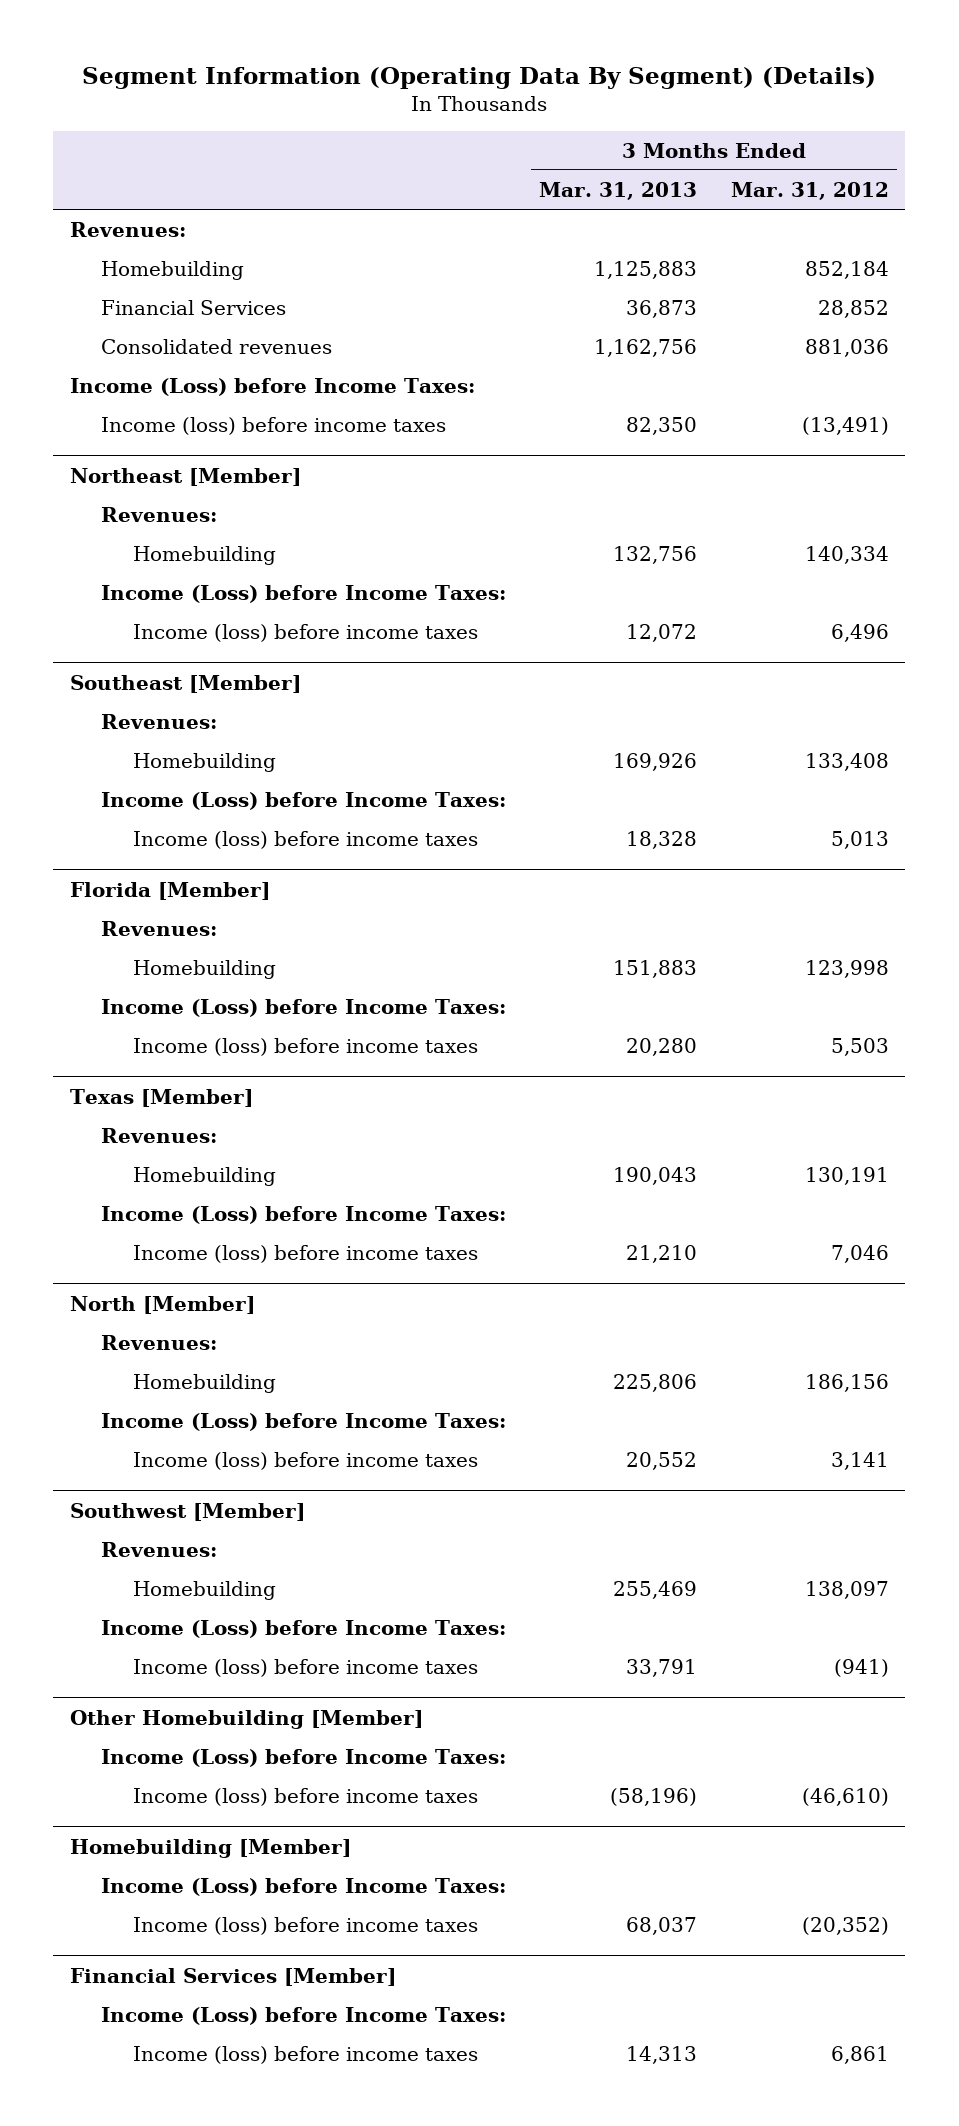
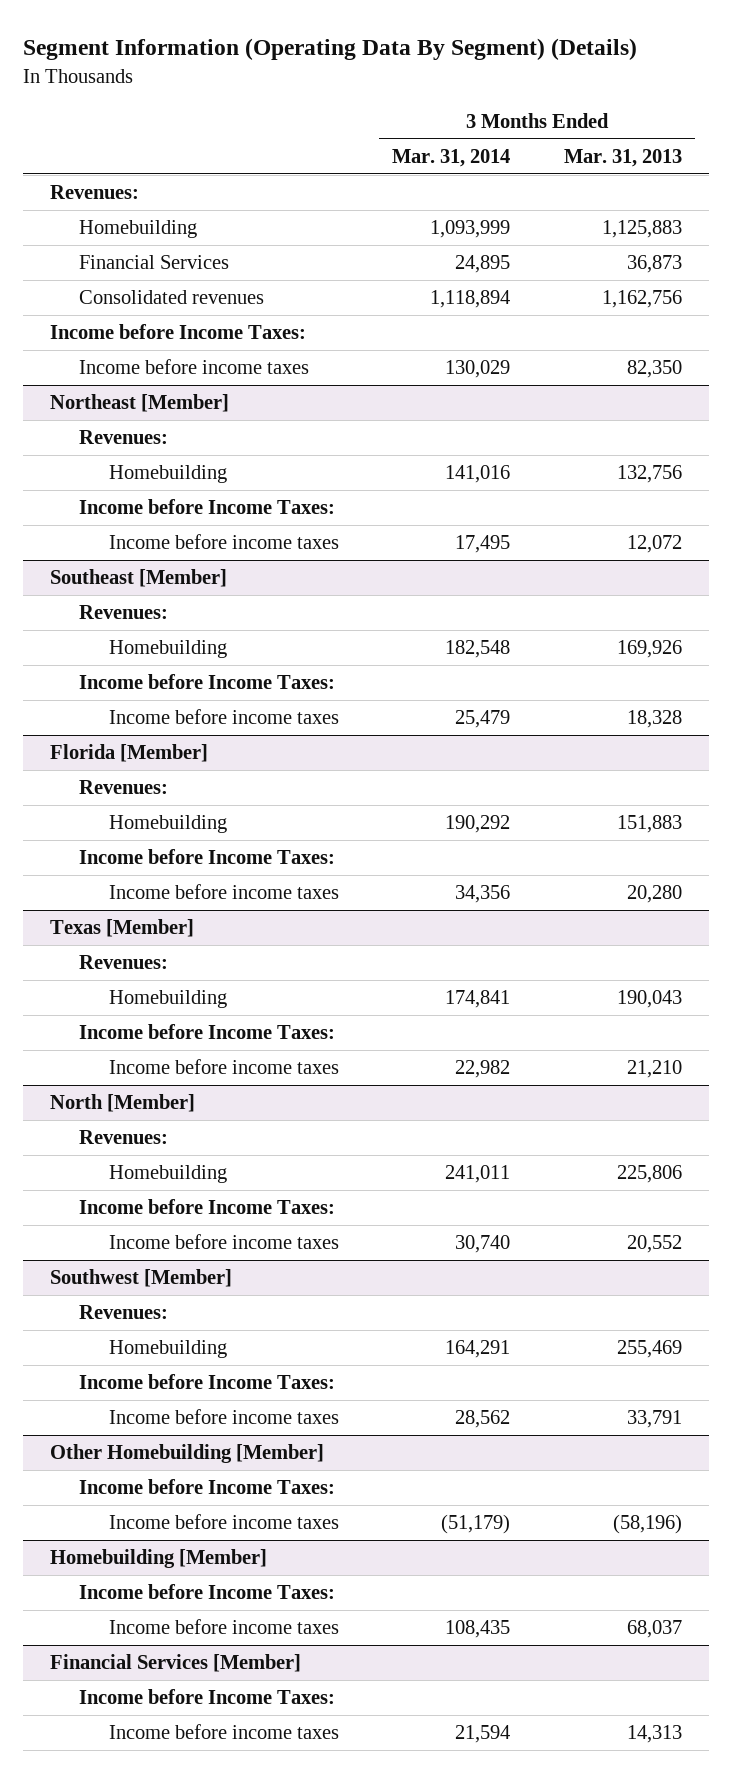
[730,181,889,200] Mar. 31, 2012 -> none
none -> [392,148,511,167] Mar. 31, 2014
[69,377,475,396] Income (Loss) before Income Taxes: -> [49,324,306,340] Income before Income Taxes:
[101,416,447,435] Income (loss) before income taxes -> [79,359,310,375] Income before income taxes
[101,584,507,603] Income (Loss) before Income Taxes: -> [79,499,336,515] Income before Income Taxes:
[132,623,478,642] Income (loss) before income taxes -> [108,534,339,550] Income before income taxes
[101,791,507,810] Income (Loss) before Income Taxes: -> [79,674,336,690] Income before Income Taxes:
[132,830,478,849] Income (loss) before income taxes -> [108,709,339,725] Income before income taxes
[101,998,507,1017] Income (Loss) before Income Taxes: -> [79,849,336,865] Income before Income Taxes:
[132,1037,478,1056] Income (loss) before income taxes -> [108,884,339,900] Income before income taxes
[101,1205,507,1224] Income (Loss) before Income Taxes: -> [79,1024,336,1040] Income before Income Taxes:
[132,1244,478,1263] Income (loss) before income taxes -> [108,1059,339,1075] Income before income taxes
[101,1412,507,1431] Income (Loss) before Income Taxes: -> [79,1199,336,1215] Income before Income Taxes:
[132,1451,478,1470] Income (loss) before income taxes -> [108,1234,339,1250] Income before income taxes
[101,1619,507,1638] Income (Loss) before Income Taxes: -> [79,1374,336,1390] Income before Income Taxes:
[132,1658,478,1677] Income (loss) before income taxes -> [108,1409,339,1425] Income before income taxes
[101,1748,507,1767] Income (Loss) before Income Taxes: -> [79,1479,336,1495] Income before Income Taxes:
[132,1787,478,1806] Income (loss) before income taxes -> [108,1514,339,1530] Income before income taxes
[101,1877,507,1896] Income (Loss) before Income Taxes: -> [79,1584,336,1600] Income before Income Taxes:
[132,1916,478,1935] Income (loss) before income taxes -> [108,1619,339,1635] Income before income taxes
[101,2006,507,2025] Income (Loss) before Income Taxes: -> [79,1689,336,1705] Income before Income Taxes:
[132,2045,478,2064] Income (loss) before income taxes -> [108,1724,339,1740] Income before income taxes

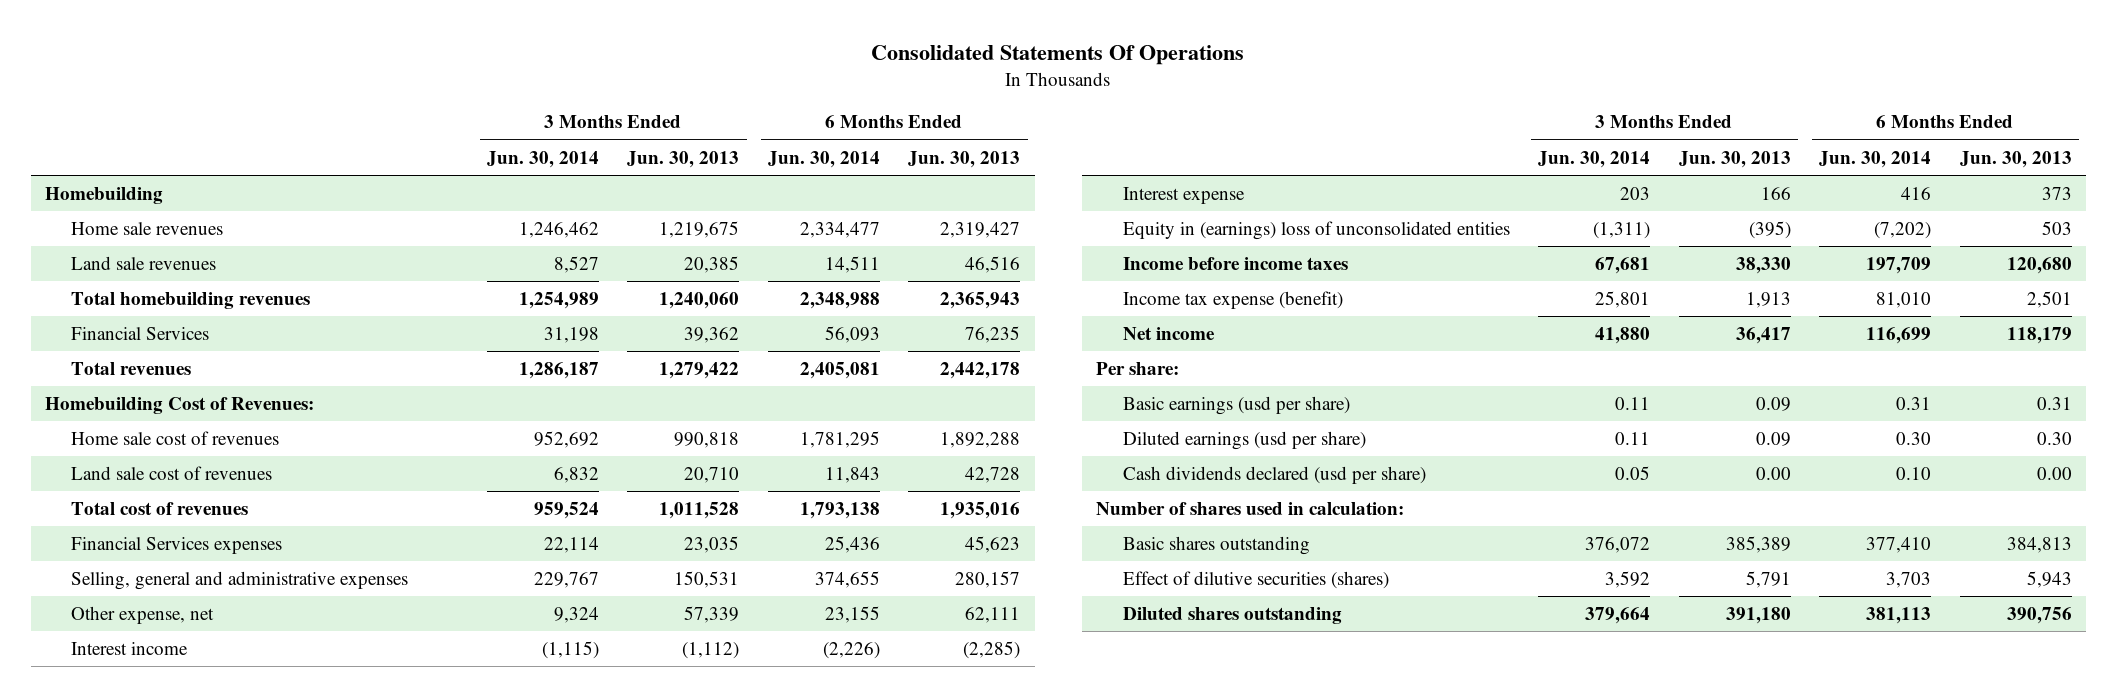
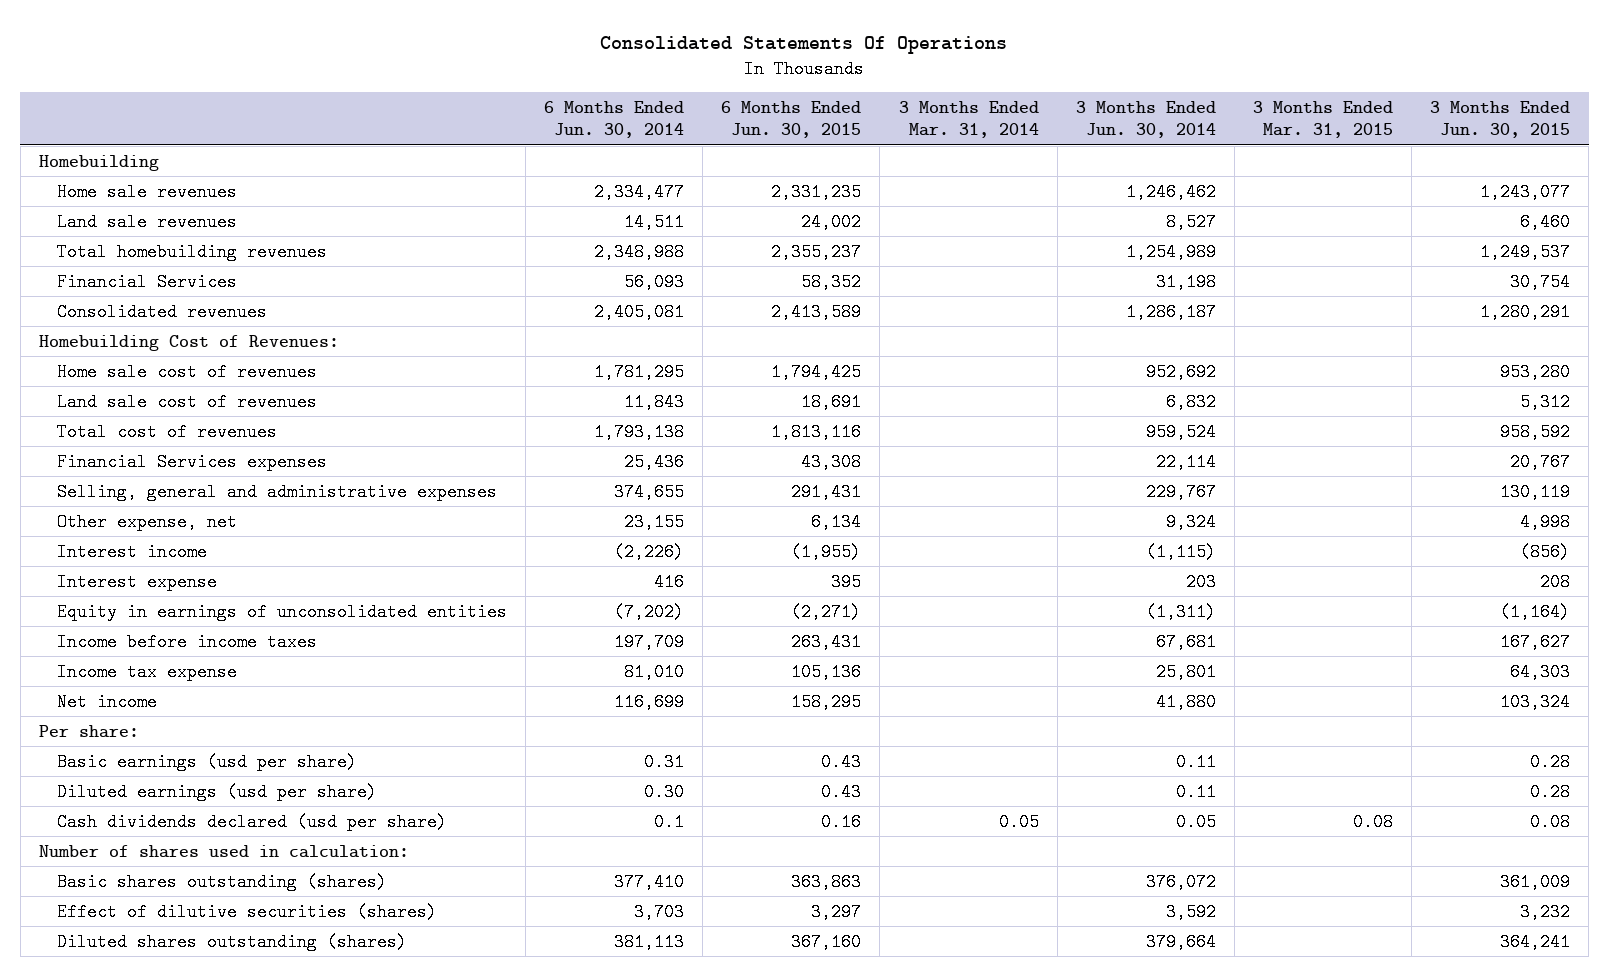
[627,150,740,168] Jun. 30, 2013 -> none
[908,150,1021,168] Jun. 30, 2013 -> none
none -> [721,100,862,139] 6 Months Ended Jun. 30, 2015
none -> [898,100,1039,139] 3 Months Ended Mar. 31, 2014
none -> [1252,100,1393,139] 3 Months Ended Mar. 31, 2015
none -> [1430,100,1571,139] 3 Months Ended Jun. 30, 2015
[71,361,192,375] Total revenues -> [56,302,267,321] Consolidated revenues
[1122,220,1510,240] Equity in (earnings) loss of unconsolidated entities -> [56,602,507,621] Equity in earnings of unconsolidated entities
[1122,290,1343,309] Income tax expense (benefit) -> [56,662,237,681] Income tax expense
[1896,466,1932,480] 0.10 -> [654,812,685,831] 0.1
[1122,535,1310,555] Basic shares outstanding -> [56,872,387,891] Basic shares outstanding (shares)
[1122,606,1342,624] Diluted shares outstanding -> [56,932,407,951] Diluted shares outstanding (shares)

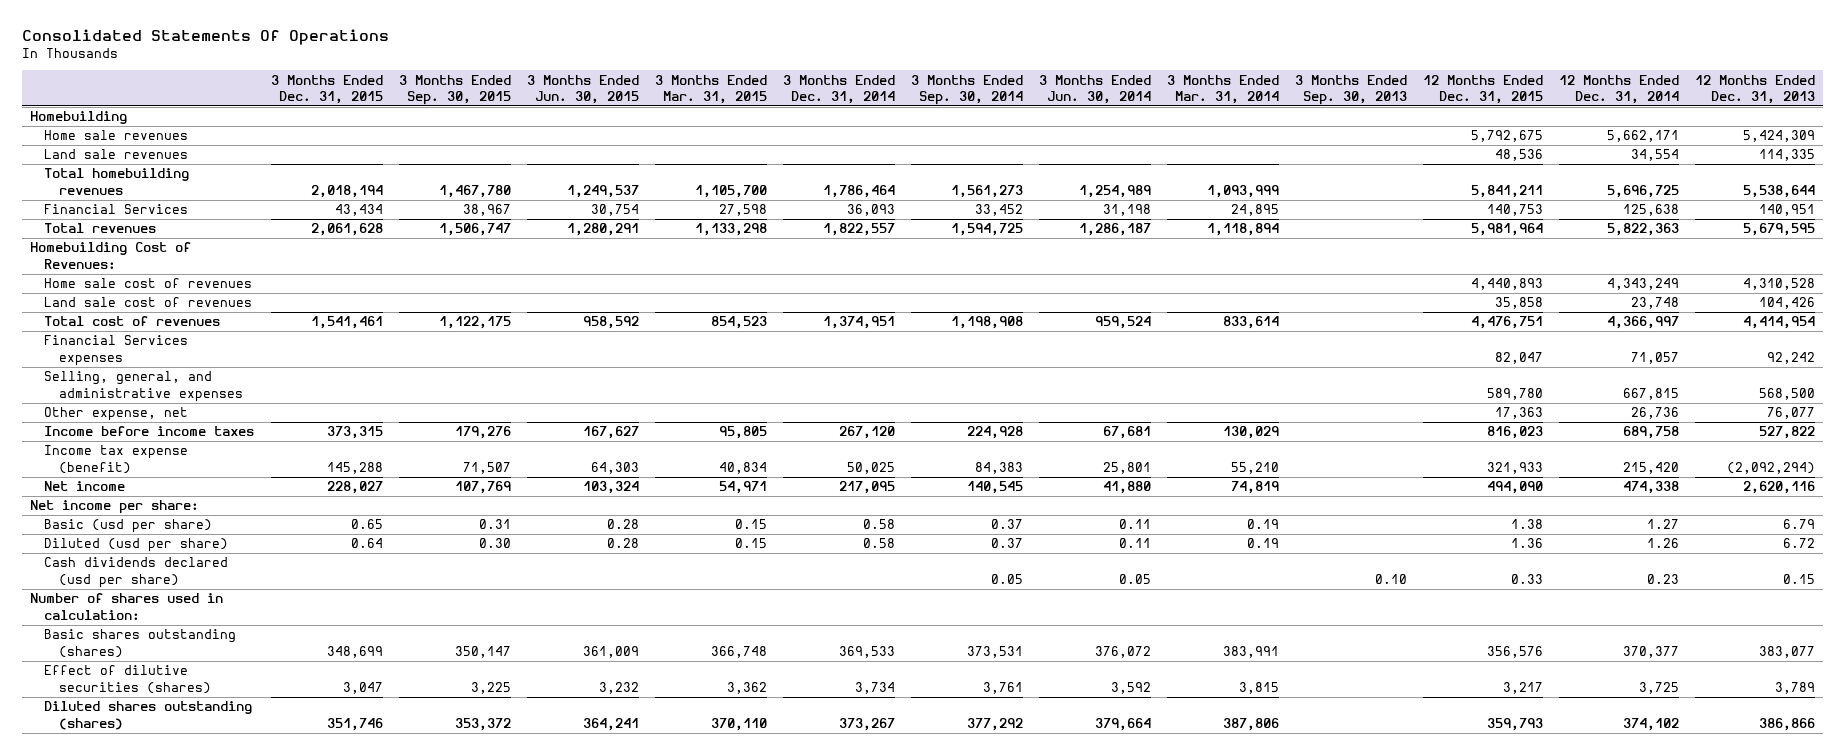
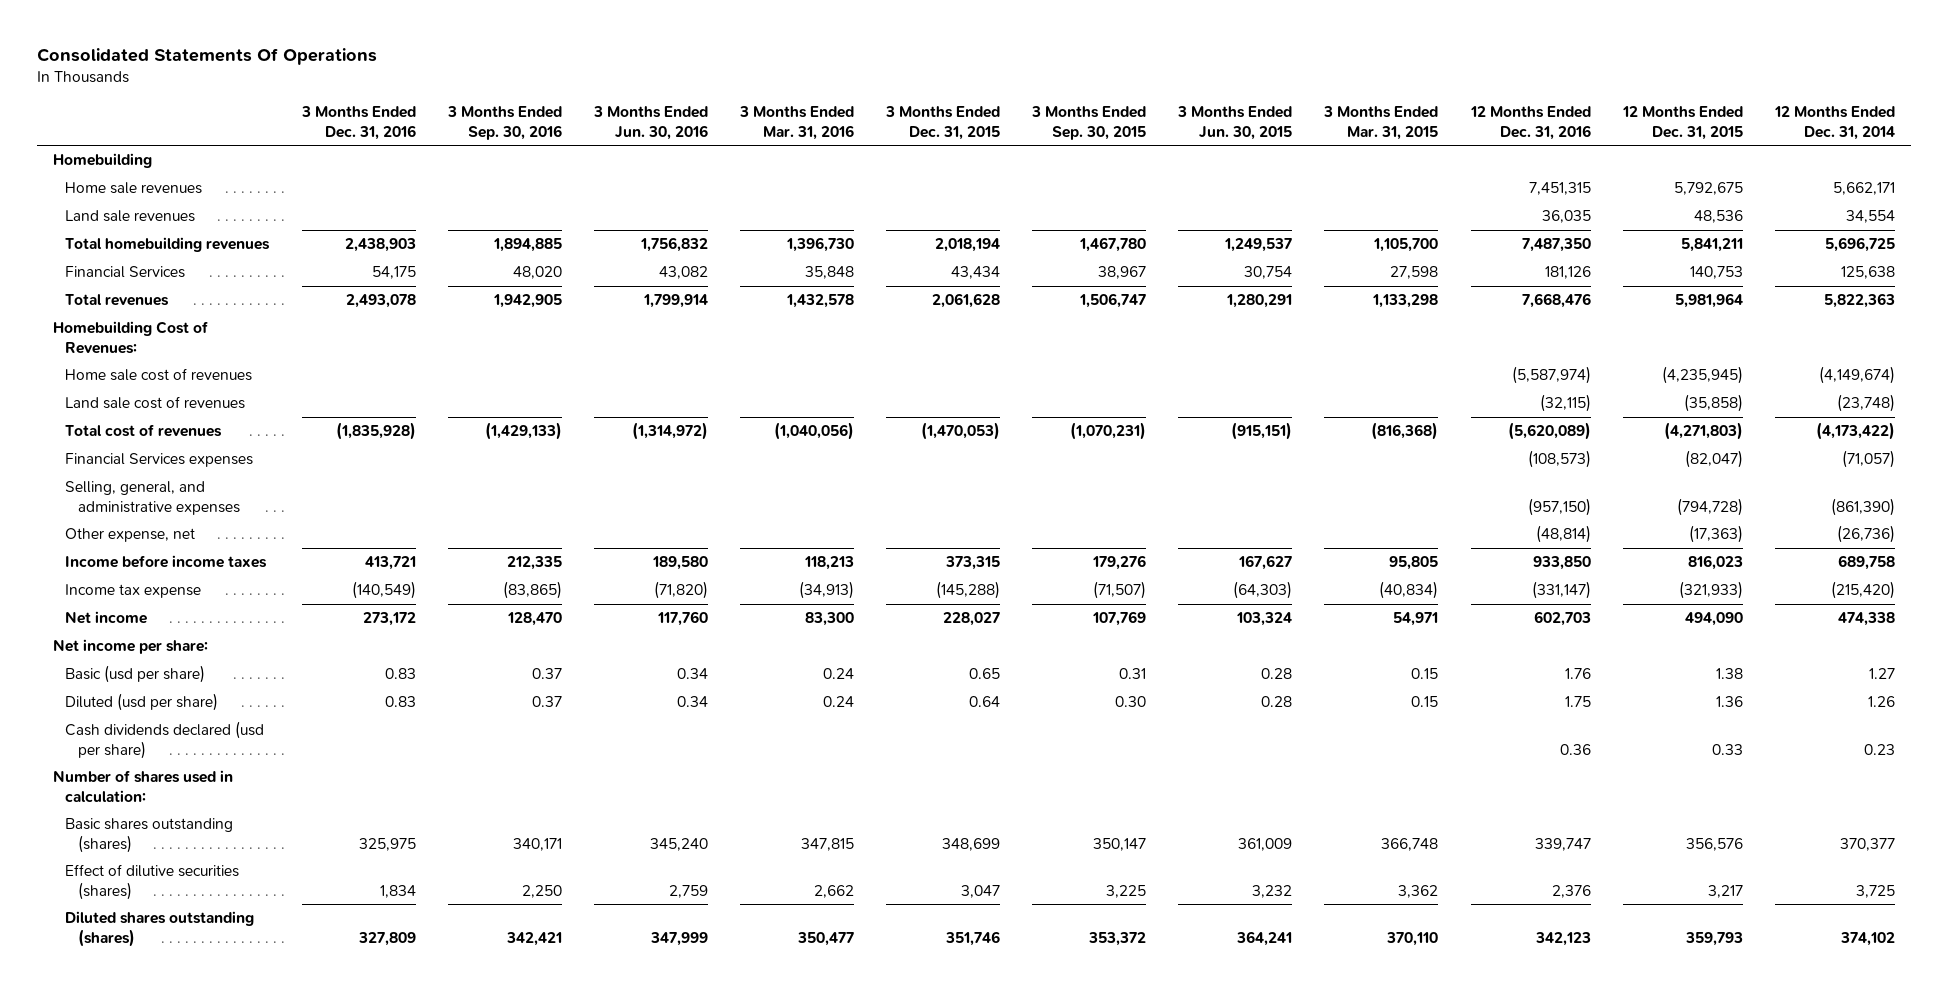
[782,74,895,104] 3 Months Ended Dec. 31, 2014 -> none
[910,74,1023,105] 3 Months Ended Sep. 30, 2014 -> none
[1038,74,1151,104] 3 Months Ended Jun. 30, 2014 -> none
[1166,74,1279,104] 3 Months Ended Mar. 31, 2014 -> none
[1295,74,1408,105] 3 Months Ended Sep. 30, 2013 -> none
[1695,74,1816,104] 12 Months Ended Dec. 31, 2013 -> none
none -> [300,105,416,140] 3 Months Ended Dec. 31, 2016
none -> [446,105,562,140] 3 Months Ended Sep. 30, 2016
none -> [592,105,708,140] 3 Months Ended Jun. 30, 2016
none -> [738,105,854,140] 3 Months Ended Mar. 31, 2016
none -> [1469,105,1591,140] 12 Months Ended Dec. 31, 2016
[1471,278,1544,291] 4,440,893 -> [1661,366,1743,385] (4,235,945)
[1607,278,1680,291] 4,343,249 -> [1818,366,1895,385] (4,149,674)
[1495,297,1544,310] 35,858 -> [1683,394,1743,413] (35,858)
[1631,297,1680,310] 23,748 -> [1836,394,1895,413] (23,748)
[310,316,383,330] 1,541,461 -> [921,422,1001,441] (1,470,053)
[438,316,511,330] 1,122,175 -> [1070,422,1147,441] (1,070,231)
[582,316,639,330] 958,592 -> [1231,422,1293,441] (915,151)
[710,316,767,330] 854,523 -> [1371,422,1439,441] (816,368)
[1471,316,1544,330] 4,476,751 -> [1663,422,1743,441] (4,271,803)
[1607,316,1680,330] 4,366,997 -> [1815,422,1895,441] (4,173,422)
[1495,351,1544,364] 82,047 -> [1684,450,1743,469] (82,047)
[1631,351,1680,364] 71,057 -> [1841,450,1895,469] (71,057)
[1487,387,1544,400] 589,780 -> [1676,497,1743,516] (794,728)
[1623,387,1680,400] 667,815 -> [1830,497,1895,516] (861,390)
[1495,407,1544,420] 17,363 -> [1688,525,1743,544] (17,363)
[1631,407,1680,420] 26,736 -> [1836,525,1895,544] (26,736)
[44,445,189,474] Income tax expense (benefit) -> [65,584,202,599] Income tax expense
[326,461,383,474] 145,288 -> [936,581,1001,600] (145,288)
[462,461,511,474] 71,507 -> [1093,581,1147,600] (71,507)
[590,461,639,474] 64,303 -> [1233,581,1293,600] (64,303)
[718,461,767,474] 40,834 -> [1379,581,1439,600] (40,834)
[1487,461,1544,474] 321,933 -> [1678,581,1743,600] (321,933)
[1623,461,1680,474] 215,420 -> [1830,581,1895,600] (215,420)

